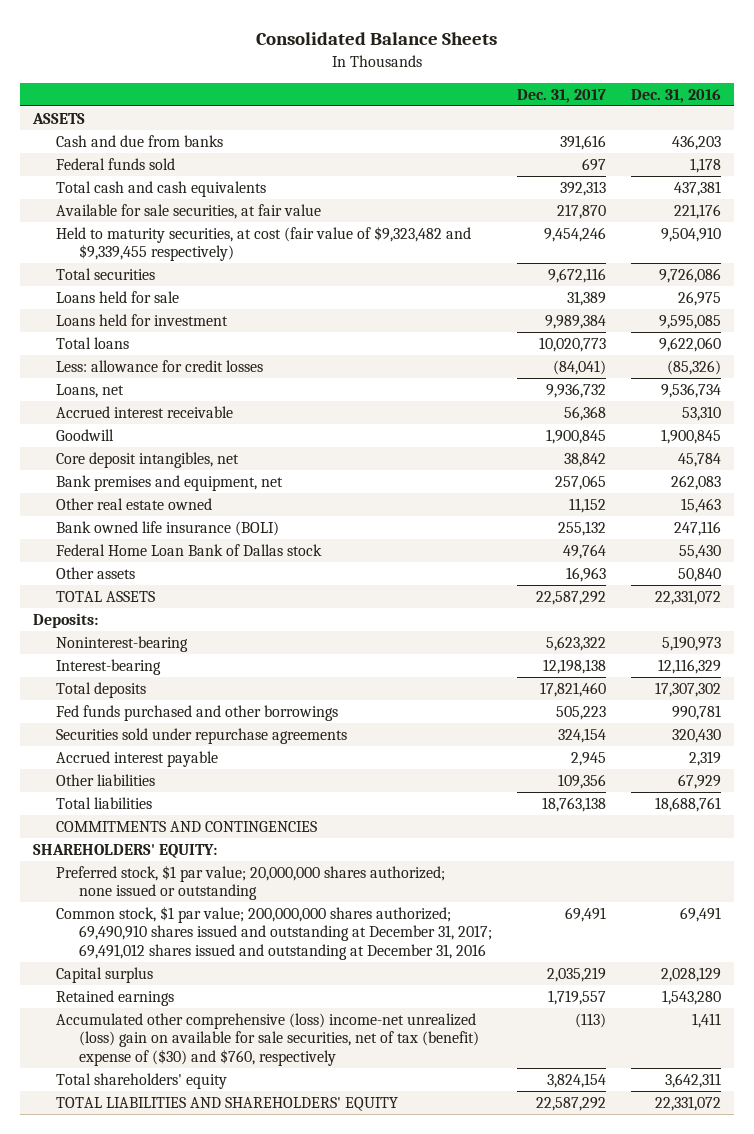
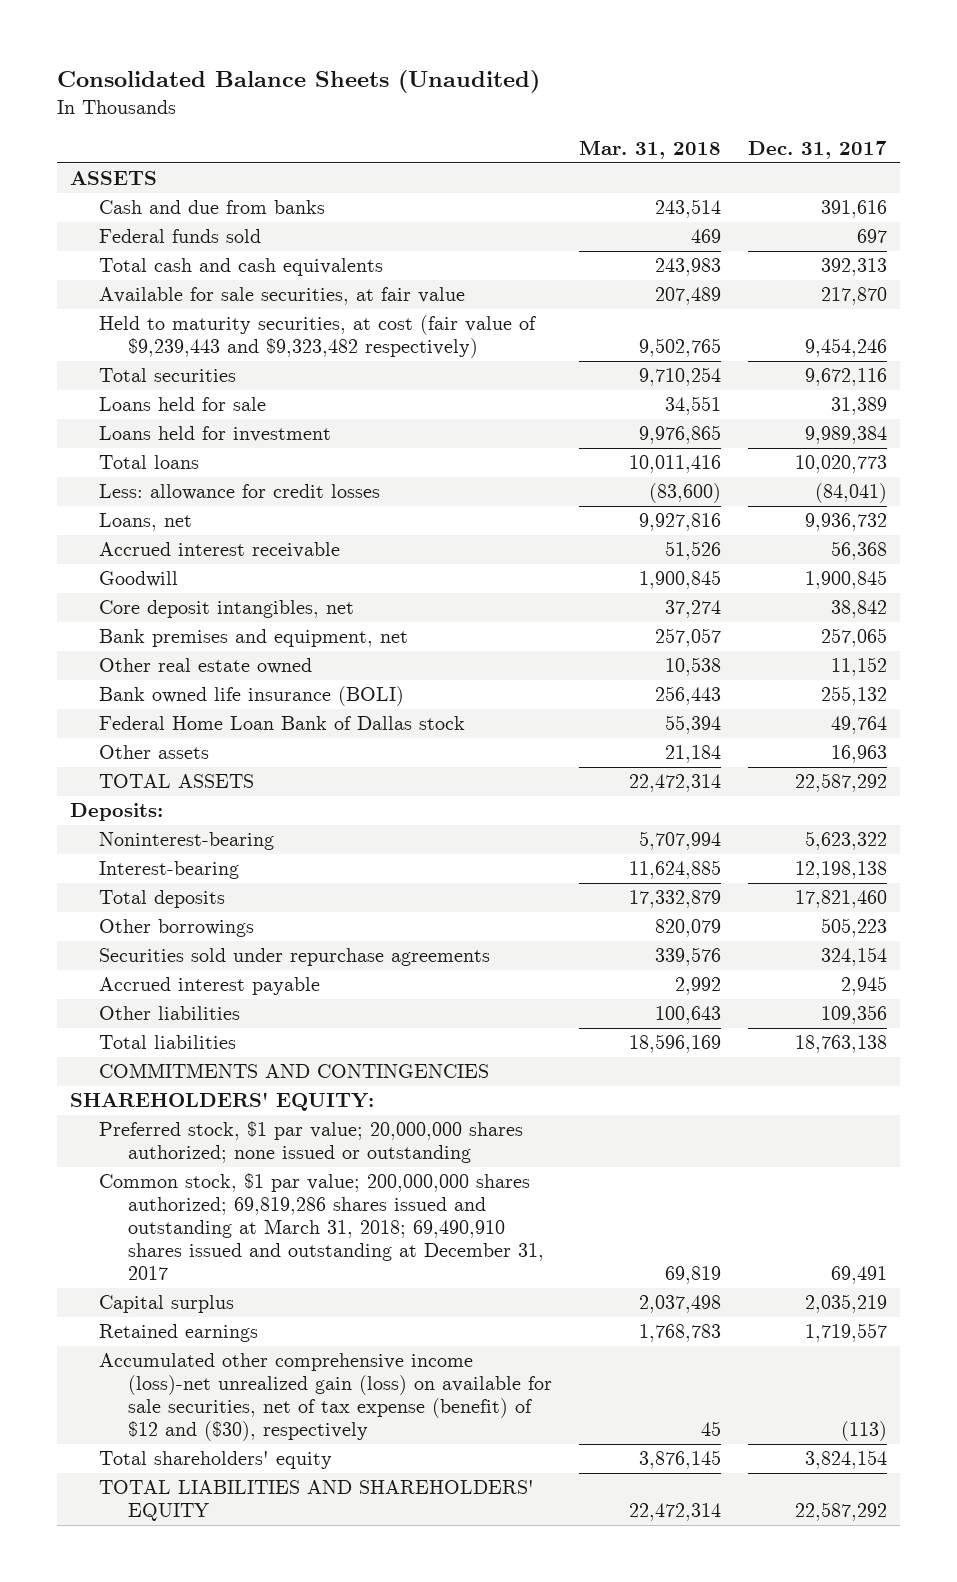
[255,32,497,46] Consolidated Balance Sheets -> [56,70,540,94] Consolidated Balance Sheets (Unaudited)
[631,88,722,103] Dec. 31, 2016 -> none
none -> [579,139,722,159] Mar. 31, 2018
[56,225,472,262] Held to maturity securities, at cost (fair value of $9,323,482 and $9,339,455 respectively) -> [99,315,538,359] Held to maturity securities, at cost (fair value of $9,239,443 and $9,323,482 respectively)
[56,704,339,721] Fed funds purchased and other borrowings -> [99,919,255,938] Other borrowings
[56,905,493,960] Common stock, $1 par value; 200,000,000 shares authorized; 69,490,910 shares issued and outstanding at December 31, 2017; 69,491,012 shares issued and outstanding at December 31, 2016 -> [99,1173,545,1280] Common stock, $1 par value; 200,000,000 shares authorized; 69,819,286 shares issued and outstanding at March 31, 2018; 69,490,910 shares issued and outstanding at December 31, 2017
[56,1012,480,1066] Accumulated other comprehensive (loss) income-net unrealized (loss) gain on available for sale securities, net of tax (benefit) expense of ($30) and $760, respectively -> [99,1353,553,1442] Accumulated other comprehensive income (loss)-net unrealized gain (loss) on available for sale securities, net of tax expense (benefit) of $12 and ($30), respectively

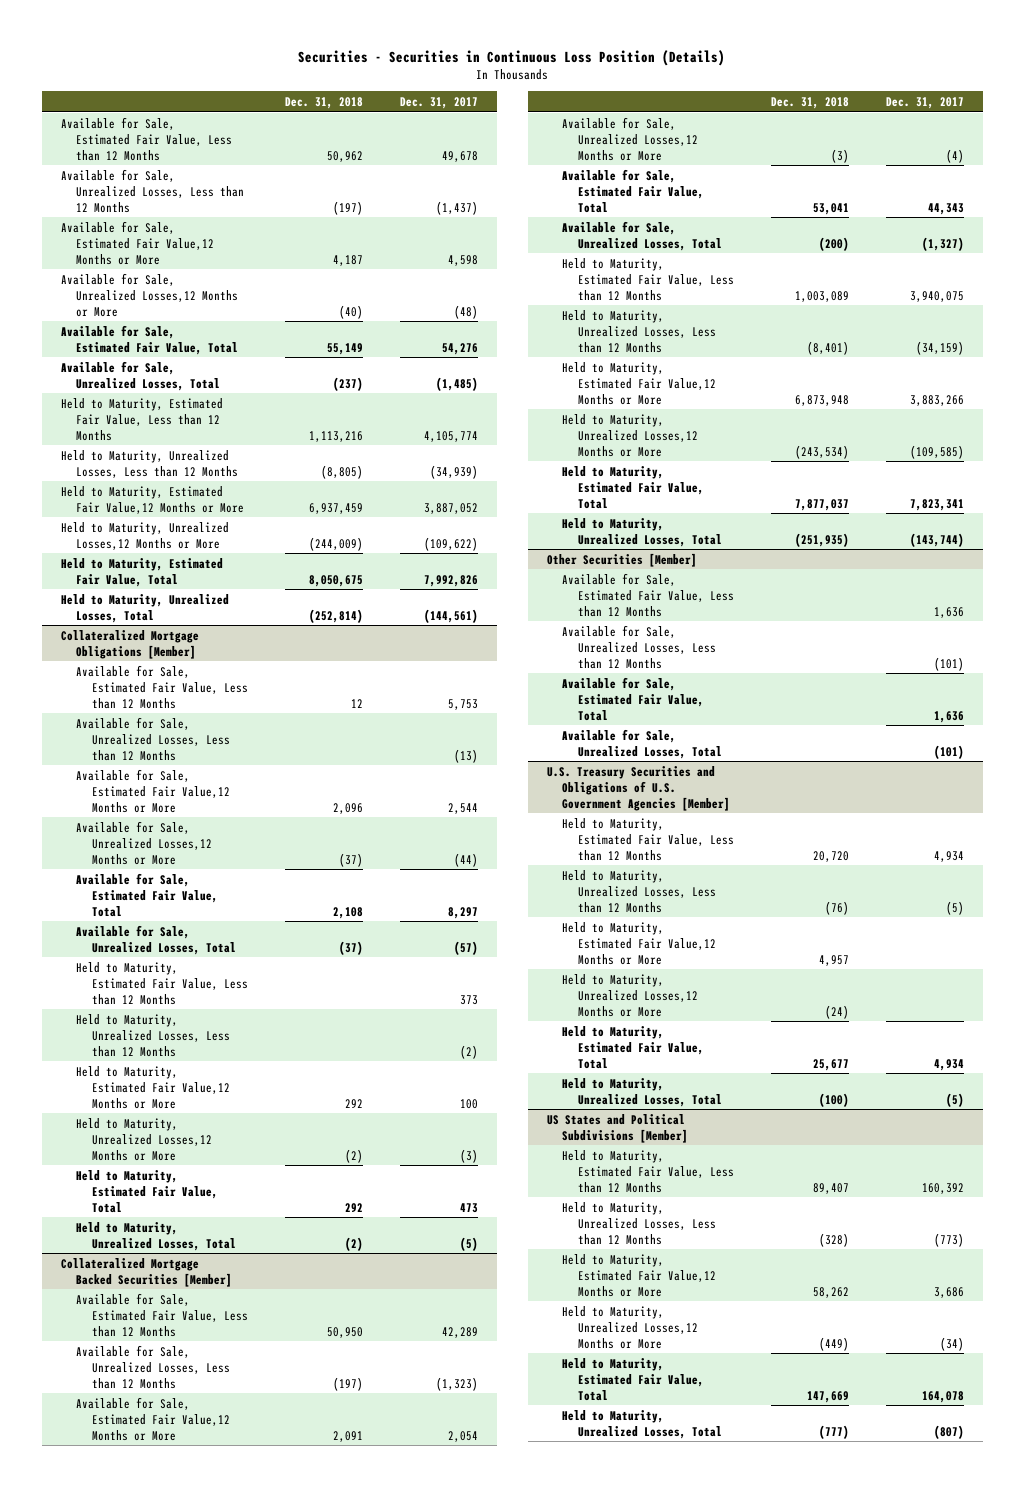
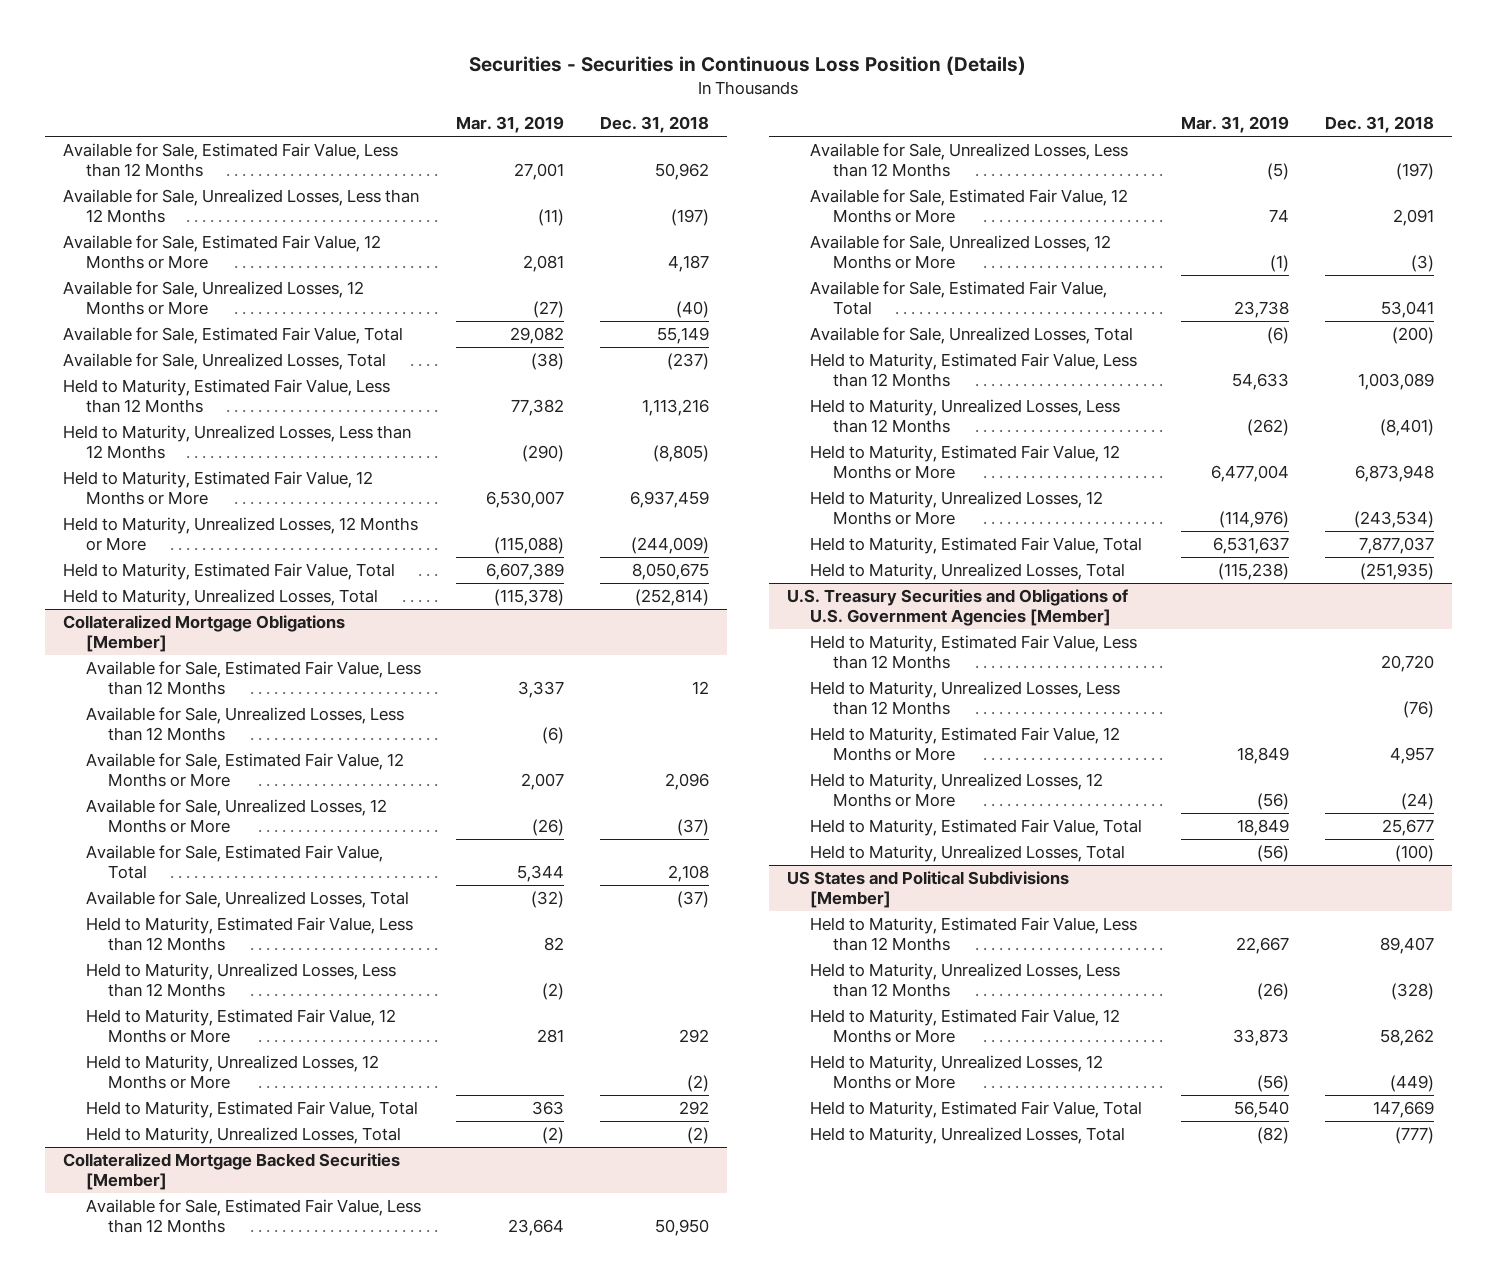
[400,96,479,109] Dec. 31, 2017 -> none
none -> [456,116,565,134] Mar. 31, 2019
[60,220,215,265] Available for Sale, Estimated Fair Value,12 Months or More -> [62,234,381,269] Available for Sale, Estimated Fair Value, 12 Months or More
[60,272,239,317] Available for Sale, Unrealized Losses,12 Months or More -> [62,280,364,315] Available for Sale, Unrealized Losses, 12 Months or More
[60,485,245,514] Held to Maturity, Estimated Fair Value,12 Months or More -> [62,470,373,505] Held to Maturity, Estimated Fair Value, 12 Months or More
[60,521,229,550] Held to Maturity, Unrealized Losses,12 Months or More -> [62,516,418,551] Held to Maturity, Unrealized Losses, 12 Months or More
[76,768,231,813] Available for Sale, Estimated Fair Value,12 Months or More -> [85,752,404,787] Available for Sale, Estimated Fair Value, 12 Months or More
[76,820,213,865] Available for Sale, Unrealized Losses,12 Months or More -> [85,798,387,833] Available for Sale, Unrealized Losses, 12 Months or More
[76,1065,231,1109] Held to Maturity, Estimated Fair Value,12 Months or More -> [85,1008,396,1043] Held to Maturity, Estimated Fair Value, 12 Months or More
[76,1117,213,1161] Held to Maturity, Unrealized Losses,12 Months or More -> [85,1054,379,1089] Held to Maturity, Unrealized Losses, 12 Months or More
[76,1396,231,1441] Available for Sale, Estimated Fair Value,12 Months or More -> [810,188,1129,223] Available for Sale, Estimated Fair Value, 12 Months or More
[562,116,699,161] Available for Sale, Unrealized Losses,12 Months or More -> [810,234,1112,269] Available for Sale, Unrealized Losses, 12 Months or More
[562,361,717,405] Held to Maturity, Estimated Fair Value,12 Months or More -> [810,444,1121,479] Held to Maturity, Estimated Fair Value, 12 Months or More
[562,413,699,457] Held to Maturity, Unrealized Losses,12 Months or More -> [810,490,1104,525] Held to Maturity, Unrealized Losses, 12 Months or More
[546,552,697,567] Other Securities [Member] -> none
[562,572,735,617] Available for Sale, Estimated Fair Value, Less than 12 Months -> none
[562,624,717,669] Available for Sale, Unrealized Losses, Less than 12 Months -> none
[562,676,705,721] Available for Sale, Estimated Fair Value, Total -> none
[562,728,723,759] Available for Sale, Unrealized Losses, Total -> none
[562,921,717,965] Held to Maturity, Estimated Fair Value,12 Months or More -> [810,726,1121,761] Held to Maturity, Estimated Fair Value, 12 Months or More
[562,973,699,1017] Held to Maturity, Unrealized Losses,12 Months or More -> [810,772,1104,807] Held to Maturity, Unrealized Losses, 12 Months or More
[562,1253,717,1297] Held to Maturity, Estimated Fair Value,12 Months or More -> [810,1008,1121,1043] Held to Maturity, Estimated Fair Value, 12 Months or More
[562,1305,699,1349] Held to Maturity, Unrealized Losses,12 Months or More -> [810,1054,1104,1089] Held to Maturity, Unrealized Losses, 12 Months or More

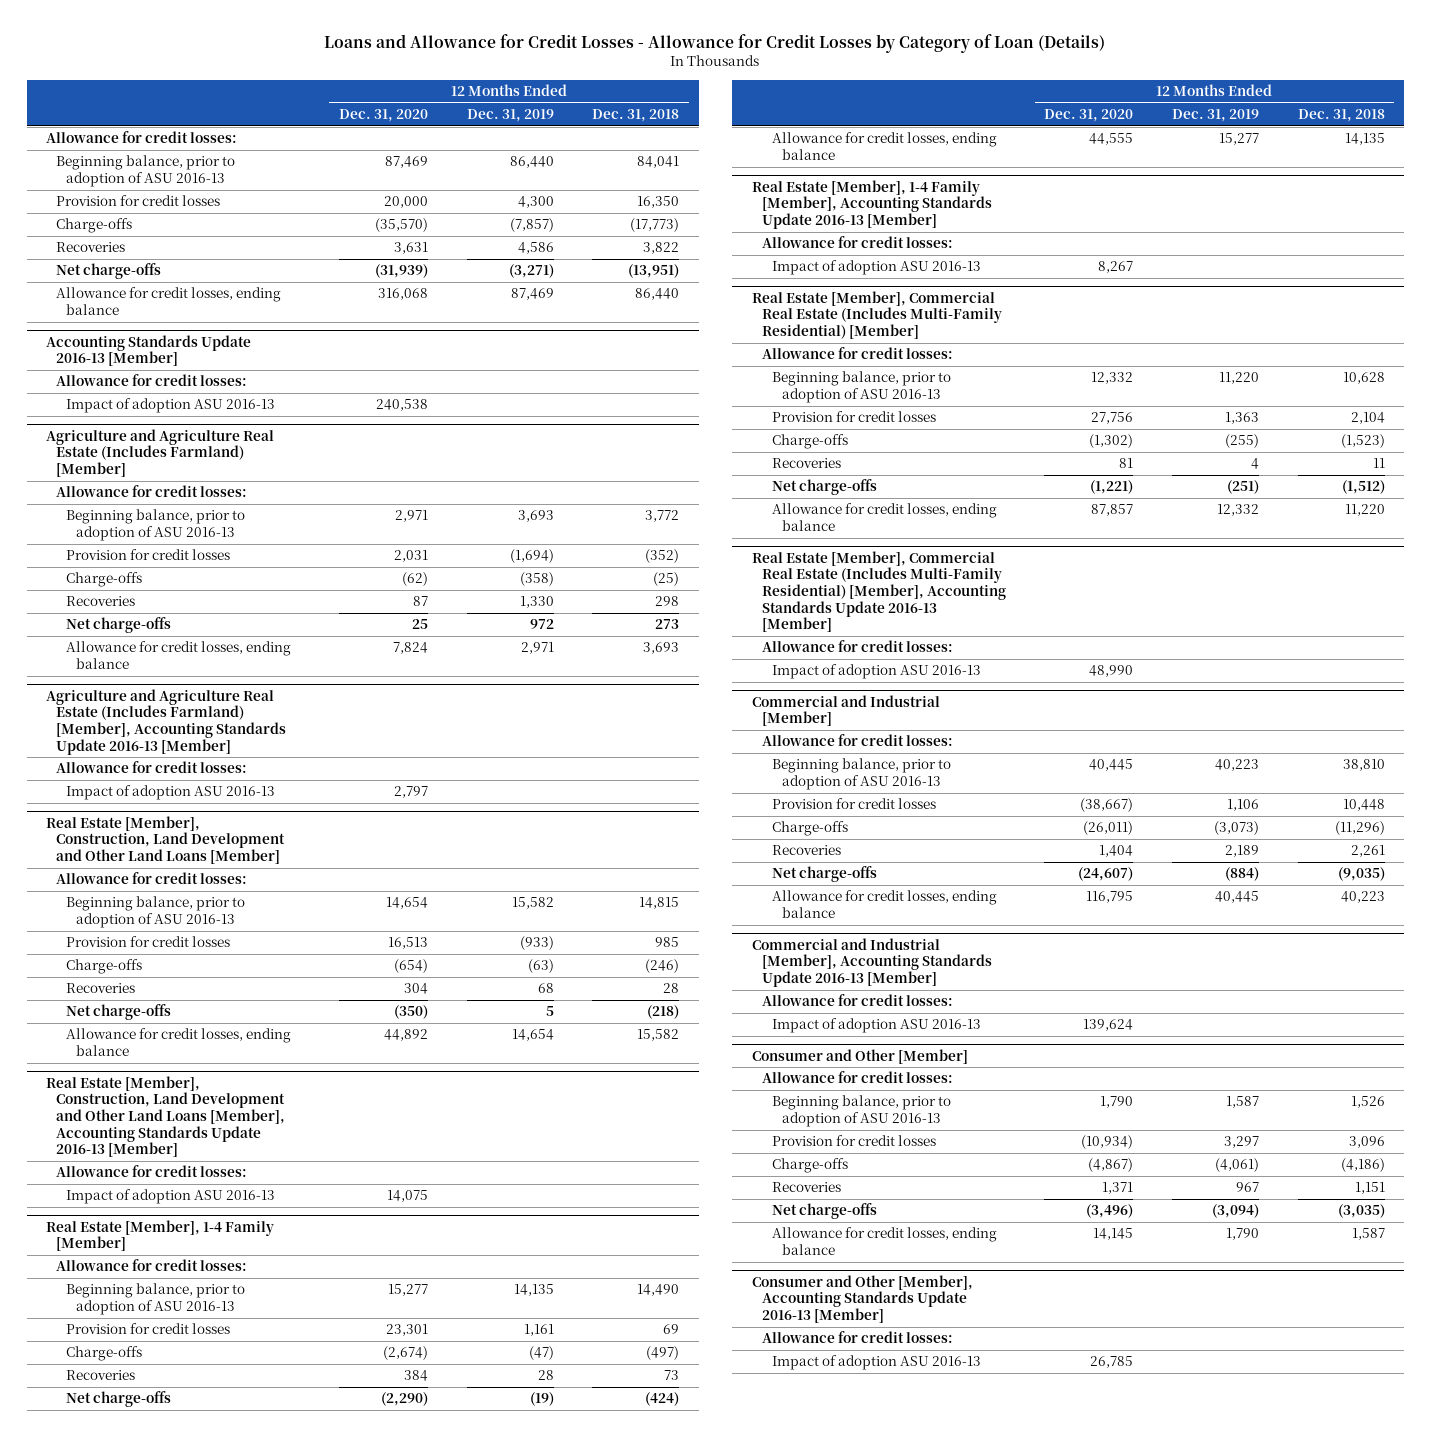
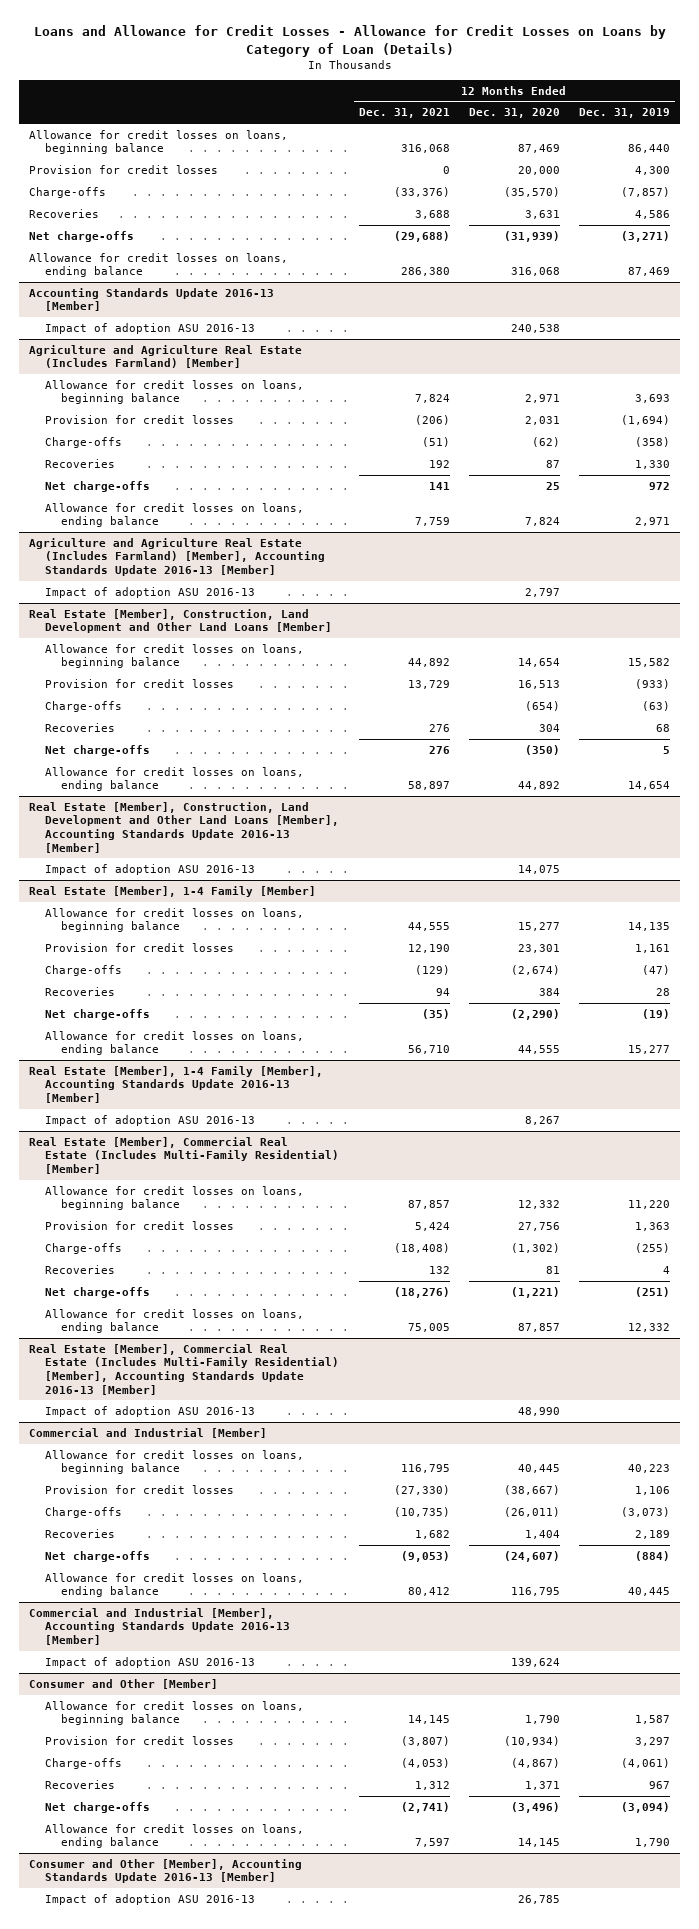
[324,33,1106,53] Loans and Allowance for Credit Losses - Allowance for Credit Losses by Category of Loan (Details) -> [33,25,666,57] Loans and Allowance for Credit Losses - Allowance for Credit Losses on Loans by Category of Loan (Details)
[592,108,680,122] Dec. 31, 2018 -> none
none -> [358,108,450,119] Dec. 31, 2021
[46,131,238,144] Allowance for credit losses: -> none
[56,155,236,188] Beginning balance, prior to adoption of ASU 2016-13 -> [28,129,288,155] Allowance for credit losses on loans, beginning balance
[56,287,282,316] Allowance for credit losses, ending balance -> [28,252,288,278] Allowance for credit losses on loans, ending balance
[56,374,248,387] Allowance for credit losses: -> none
[56,485,248,498] Allowance for credit losses: -> none
[66,509,246,542] Beginning balance, prior to adoption of ASU 2016-13 -> [45,379,305,405] Allowance for credit losses on loans, beginning balance
[66,641,292,670] Allowance for credit losses, ending balance -> [45,502,305,528] Allowance for credit losses on loans, ending balance
[56,761,248,774] Allowance for credit losses: -> none
[56,872,248,885] Allowance for credit losses: -> none
[66,896,246,929] Beginning balance, prior to adoption of ASU 2016-13 -> [45,643,305,669] Allowance for credit losses on loans, beginning balance
[66,1028,292,1057] Allowance for credit losses, ending balance -> [45,766,305,792] Allowance for credit losses on loans, ending balance
[56,1165,248,1178] Allowance for credit losses: -> none
[56,1259,248,1272] Allowance for credit losses: -> none
[66,1283,246,1316] Beginning balance, prior to adoption of ASU 2016-13 -> [45,907,305,933] Allowance for credit losses on loans, beginning balance
[771,132,997,161] Allowance for credit losses, ending balance -> [45,1030,305,1056] Allowance for credit losses on loans, ending balance
[761,236,953,249] Allowance for credit losses: -> none
[761,347,953,360] Allowance for credit losses: -> none
[771,371,951,404] Beginning balance, prior to adoption of ASU 2016-13 -> [45,1185,305,1211] Allowance for credit losses on loans, beginning balance
[771,503,997,532] Allowance for credit losses, ending balance -> [45,1308,305,1334] Allowance for credit losses on loans, ending balance
[761,640,953,653] Allowance for credit losses: -> none
[761,734,953,747] Allowance for credit losses: -> none
[771,758,951,791] Beginning balance, prior to adoption of ASU 2016-13 -> [45,1449,305,1475] Allowance for credit losses on loans, beginning balance
[771,890,997,919] Allowance for credit losses, ending balance -> [45,1572,305,1598] Allowance for credit losses on loans, ending balance
[761,994,953,1007] Allowance for credit losses: -> none
[761,1071,953,1084] Allowance for credit losses: -> none
[771,1095,951,1128] Beginning balance, prior to adoption of ASU 2016-13 -> [45,1700,305,1726] Allowance for credit losses on loans, beginning balance
[771,1227,997,1256] Allowance for credit losses, ending balance -> [45,1823,305,1849] Allowance for credit losses on loans, ending balance
[761,1331,953,1344] Allowance for credit losses: -> none

